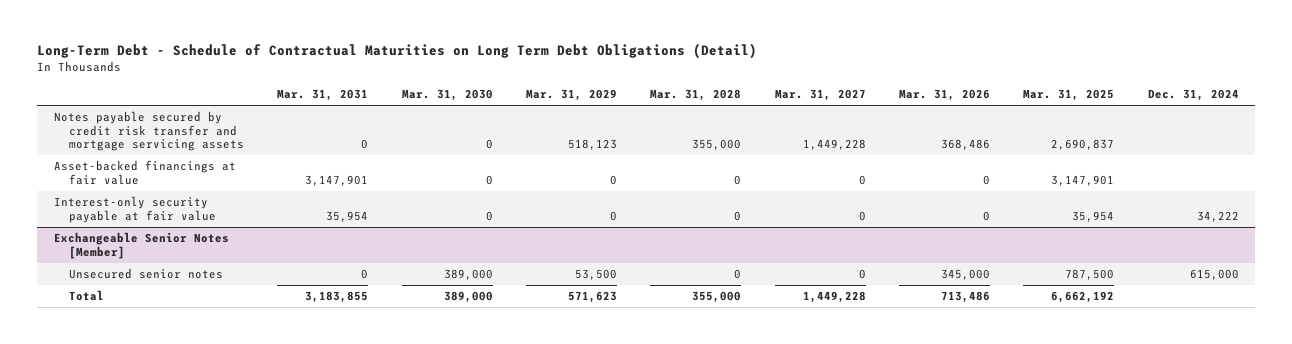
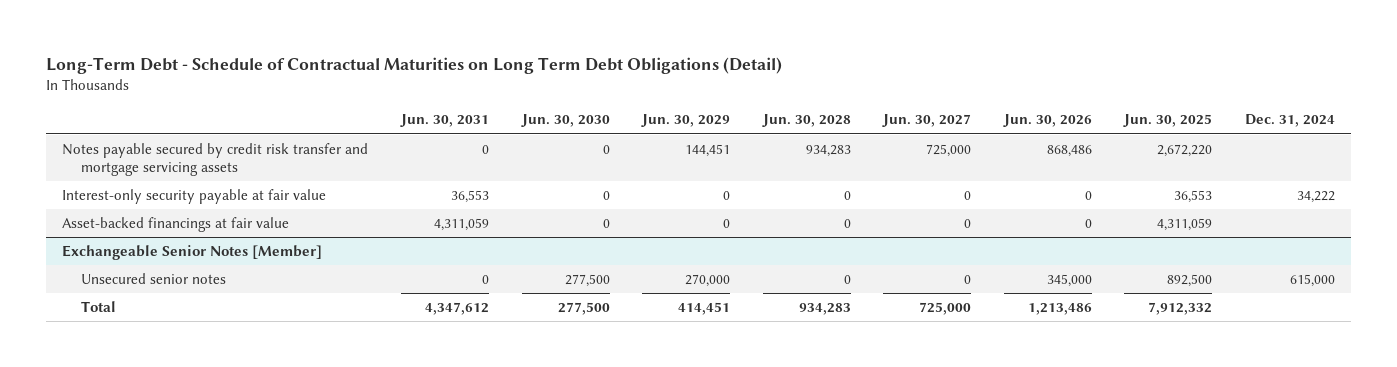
[277,88,369,101] Mar. 31, 2031 -> none
[401,88,493,101] Mar. 31, 2030 -> none
[526,88,618,101] Mar. 31, 2029 -> none
[650,88,742,101] Mar. 31, 2028 -> none
[774,88,866,101] Mar. 31, 2027 -> none
[899,88,991,101] Mar. 31, 2026 -> none
[1023,88,1115,101] Mar. 31, 2025 -> none
none -> [399,114,489,128] Jun. 30, 2031
none -> [520,114,610,128] Jun. 30, 2030
none -> [641,114,731,128] Jun. 30, 2029
none -> [761,114,851,128] Jun. 30, 2028
none -> [882,114,972,128] Jun. 30, 2027
none -> [1002,114,1092,128] Jun. 30, 2026
none -> [1123,114,1213,128] Jun. 30, 2025
[53,160,236,185] Asset-backed financings at fair value -> [62,217,290,233] Asset-backed financings at fair value

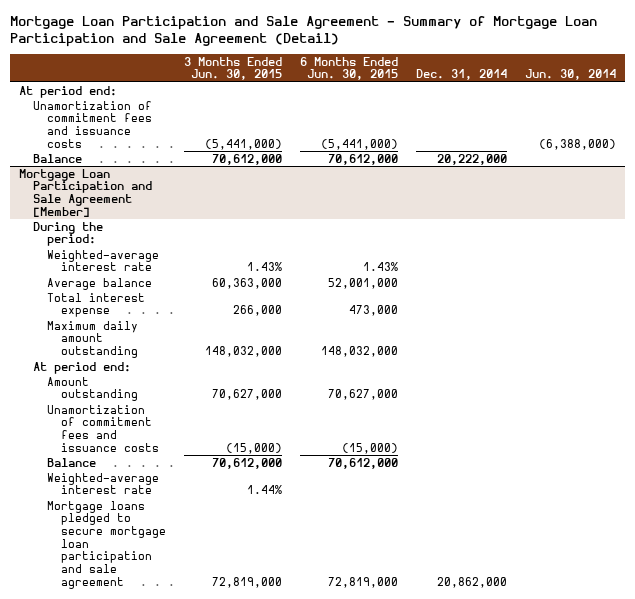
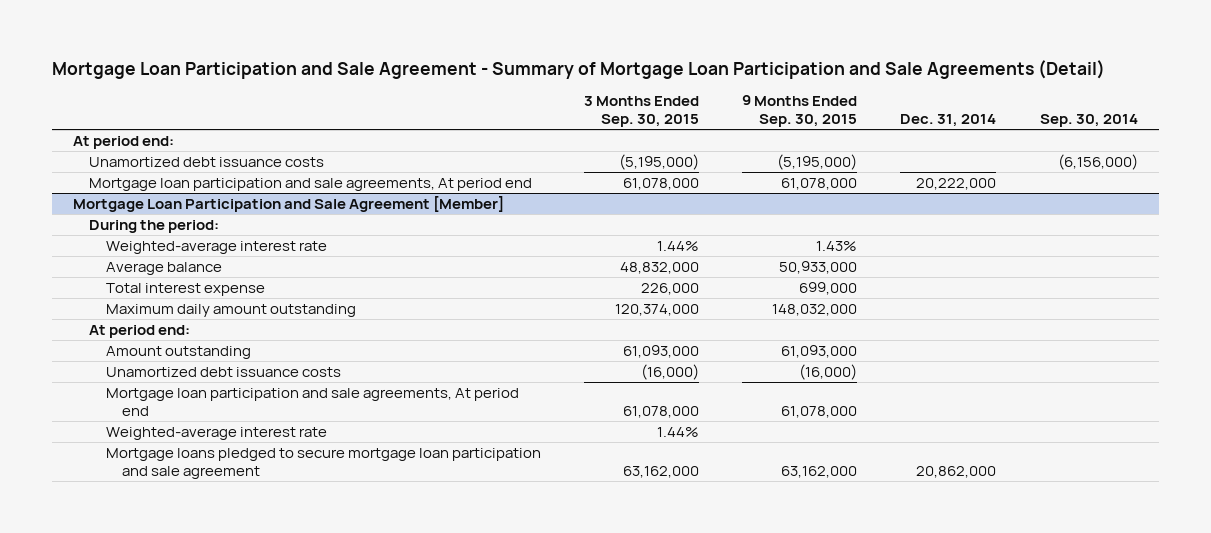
[9,16,597,48] Mortgage Loan Participation and Sale Agreement - Summary of Mortgage Loan Participation and Sale Agreement (Detail) -> [51,60,1105,80] Mortgage Loan Participation and Sale Agreement - Summary of Mortgage Loan Participation and Sale Agreements (Detail)
[184,56,283,81] 3 Months Ended Jun. 30, 2015 -> none
[300,56,399,81] 6 Months Ended Jun. 30, 2015 -> none
[525,69,617,81] Jun. 30, 2014 -> none
none -> [583,96,699,127] 3 Months Ended Sep. 30, 2015
none -> [742,95,858,127] 9 Months Ended Sep. 30, 2015
none -> [1039,113,1138,127] Sep. 30, 2014
[32,100,153,148] Unamortization of commitment fees and issuance costs -> [89,157,325,168] Unamortized debt issuance costs
[32,153,82,163] Balance -> [89,178,533,192] Mortgage loan participation and sale agreements, At period end
[47,404,160,452] Unamortization of commitment fees and issuance costs -> [105,367,341,378] Unamortized debt issuance costs
[47,457,97,467] Balance -> [105,388,519,416] Mortgage loan participation and sale agreements, At period end

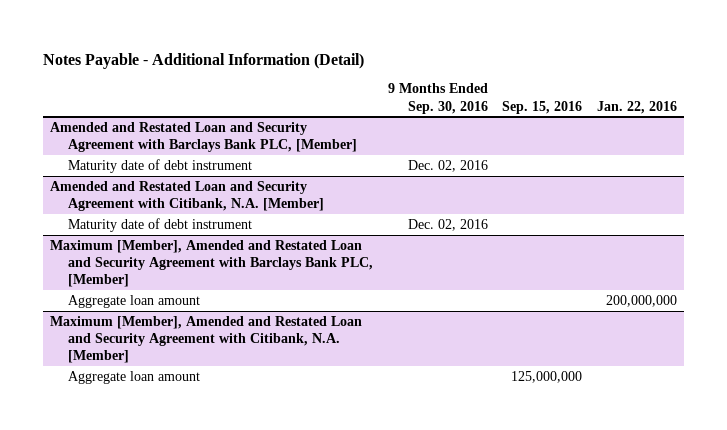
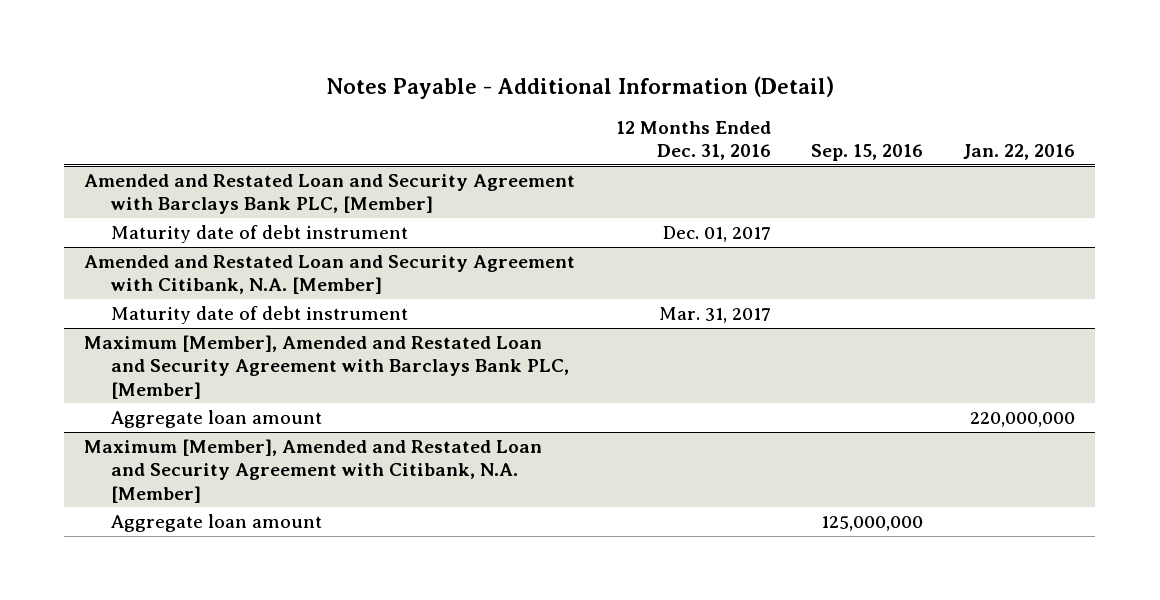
[387,83,488,114] 9 Months Ended Sep. 30, 2016 -> none
none -> [615,120,771,161] 12 Months Ended Dec. 31, 2016
[605,294,677,307] 200,000,000 -> [970,411,1076,427] 220,000,000

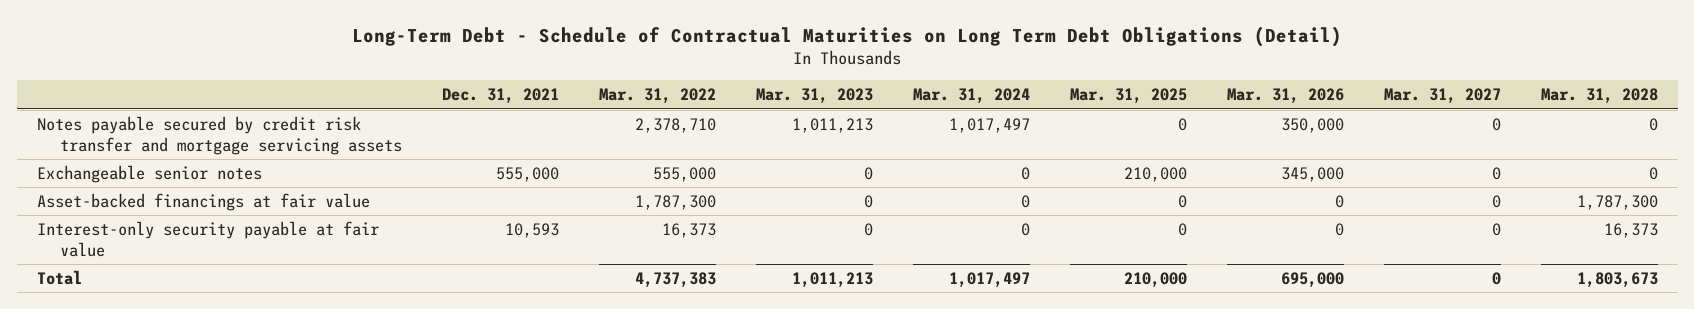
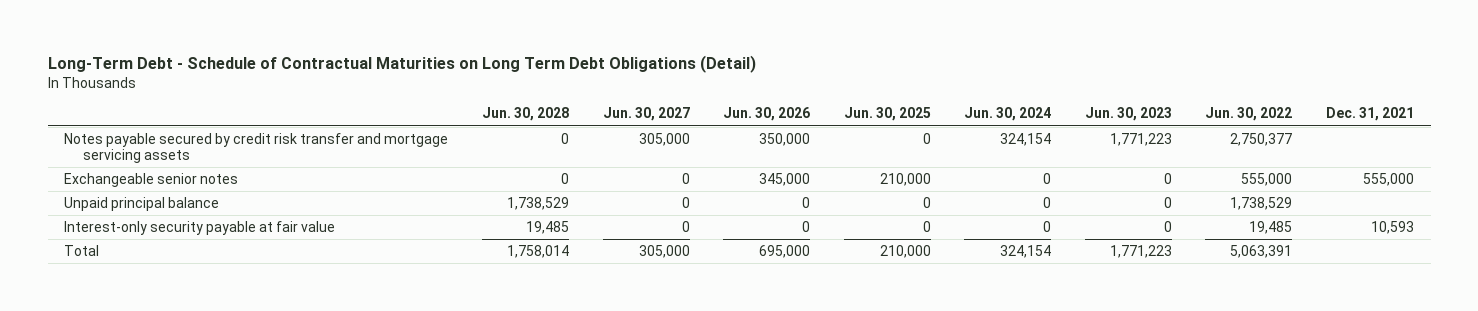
[598,88,716,105] Mar. 31, 2022 -> none
[755,88,873,105] Mar. 31, 2023 -> none
[912,88,1030,105] Mar. 31, 2024 -> none
[1069,88,1187,105] Mar. 31, 2025 -> none
[1226,88,1344,105] Mar. 31, 2026 -> none
[1383,88,1501,105] Mar. 31, 2027 -> none
[1540,88,1658,105] Mar. 31, 2028 -> none
none -> [481,107,569,122] Jun. 30, 2028
none -> [602,107,690,122] Jun. 30, 2027
none -> [723,107,811,122] Jun. 30, 2026
none -> [843,107,931,122] Jun. 30, 2025
none -> [964,107,1052,122] Jun. 30, 2024
none -> [1084,107,1172,122] Jun. 30, 2023
none -> [1205,107,1293,122] Jun. 30, 2022
[36,192,370,211] Asset-backed financings at fair value -> [64,197,220,212] Unpaid principal balance

